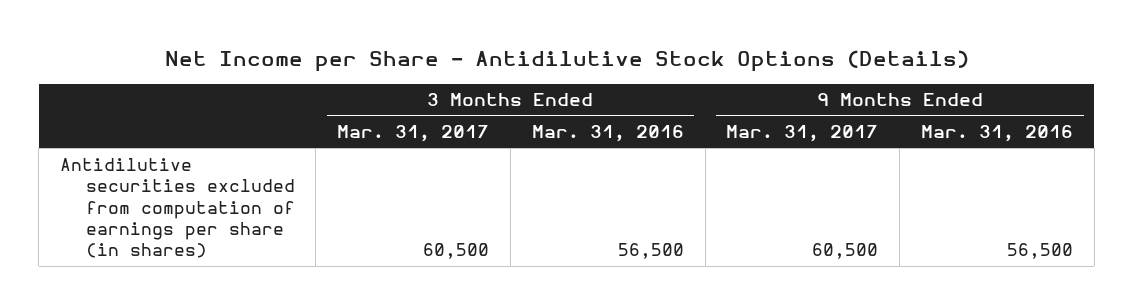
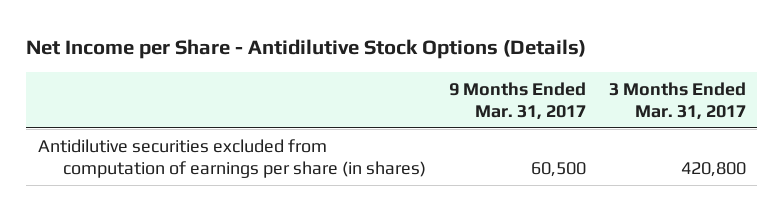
[531,125,684,143] Mar. 31, 2016 -> none
[921,125,1074,143] Mar. 31, 2016 -> none
[423,243,490,260] 60,500 -> [681,161,747,177] 420,800

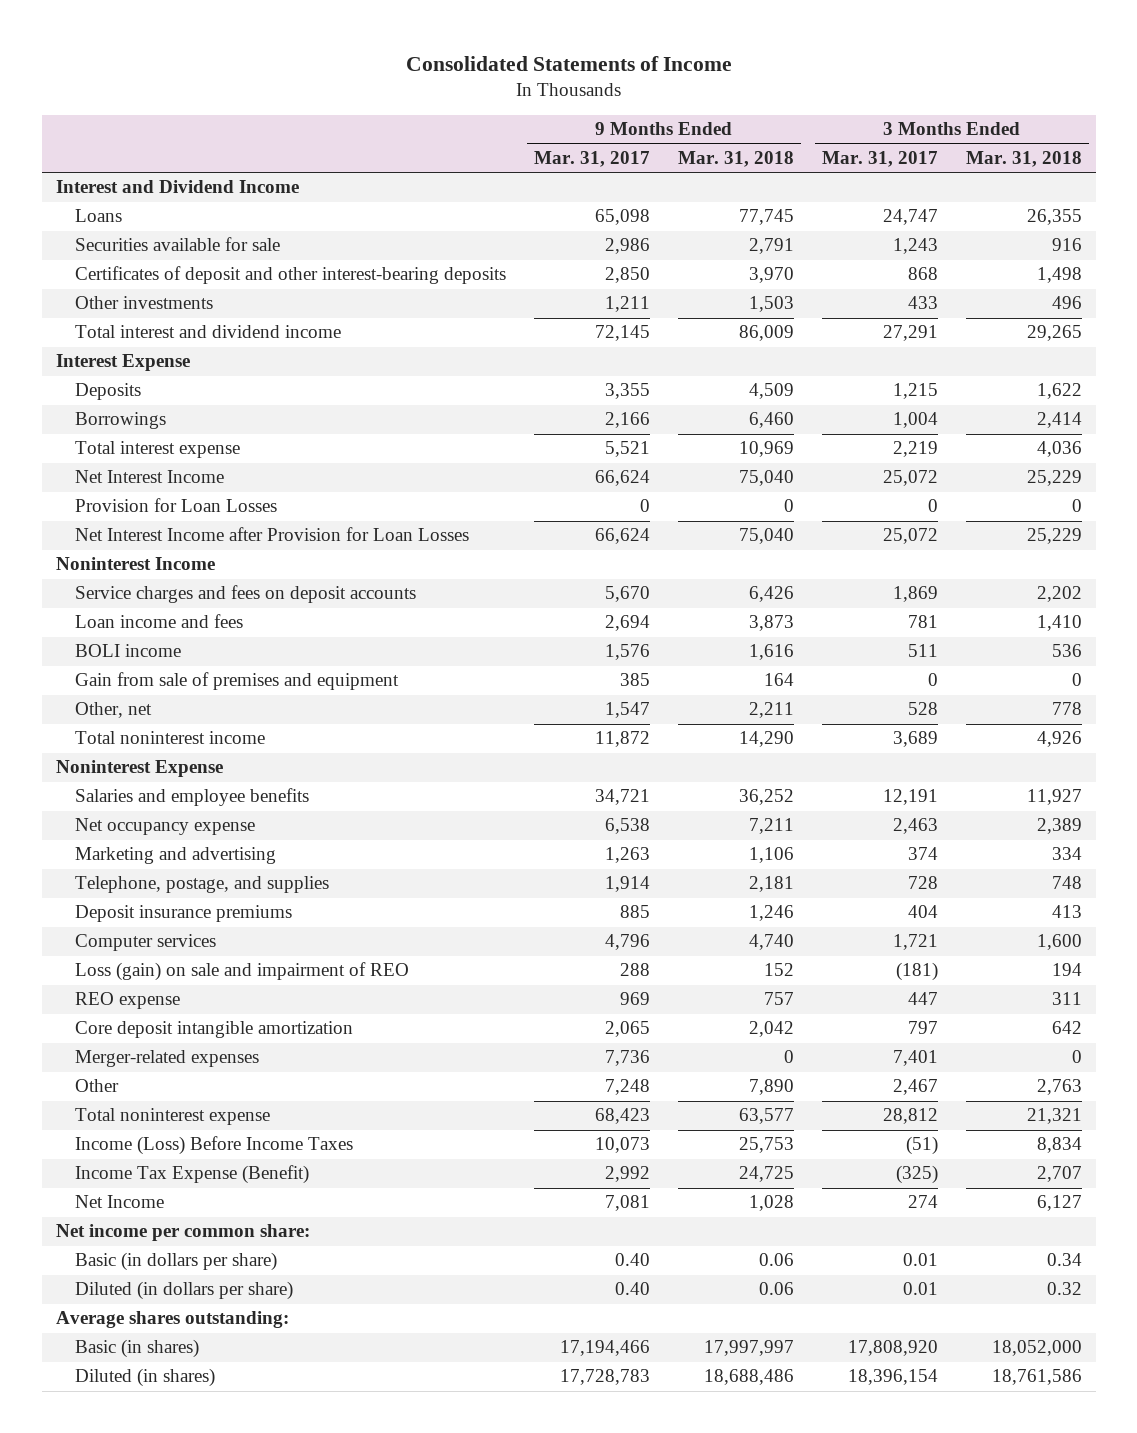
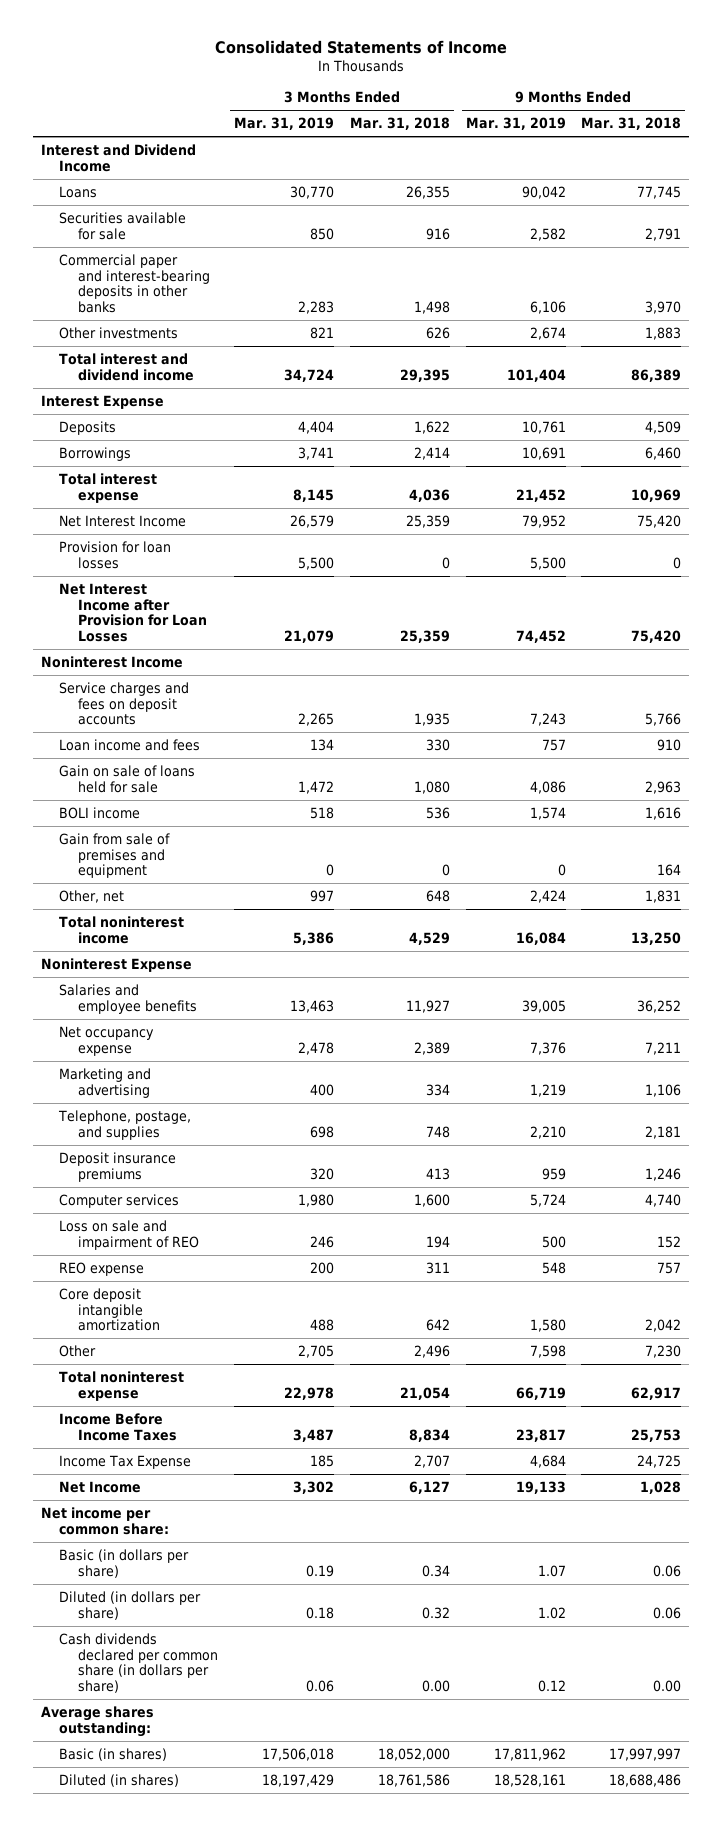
[533,151,650,168] Mar. 31, 2017 -> none
[821,151,938,168] Mar. 31, 2017 -> none
none -> [234,117,335,131] Mar. 31, 2019
none -> [465,117,566,131] Mar. 31, 2019
[74,266,506,285] Certificates of deposit and other interest-bearing deposits -> [59,253,211,314] Commercial paper and interest-bearing deposits in other banks
[748,296,794,313] 1,503 -> [645,326,682,340] 1,883
[1051,296,1082,310] 496 -> [425,326,450,339] 626
[738,325,794,342] 86,009 -> [631,368,682,382] 86,389
[1026,325,1082,342] 29,265 -> [399,368,450,382] 29,395
[738,470,794,487] 75,040 -> [637,514,682,528] 75,420
[1026,470,1082,487] 25,229 -> [405,514,450,528] 25,359
[74,498,277,513] Provision for Loan Losses -> [59,540,172,569] Provision for loan losses
[738,528,794,545] 75,040 -> [631,630,682,644] 75,420
[1026,528,1082,545] 25,229 -> [399,630,450,644] 25,359
[748,586,794,603] 6,426 -> [645,713,682,727] 5,766
[1036,586,1082,603] 2,202 -> [413,713,450,727] 1,935
[748,615,794,632] 3,873 -> [657,738,682,751] 910
[1036,615,1082,632] 1,410 -> [425,738,450,751] 330
none -> [59,764,196,793] Gain on sale of loans held for sale
[748,702,794,719] 2,211 -> [645,889,682,903] 1,831
[1051,702,1082,716] 778 -> [425,889,450,902] 648
[738,731,794,748] 14,290 -> [631,931,682,945] 13,250
[1036,731,1082,748] 4,926 -> [408,931,450,945] 4,529
[74,962,409,982] Loss (gain) on sale and impairment of REO -> [59,1219,200,1250] Loss on sale and impairment of REO
[74,1050,259,1068] Merger-related expenses -> none
[748,1079,794,1096] 7,890 -> [645,1344,682,1358] 7,230
[1036,1079,1082,1096] 2,763 -> [413,1344,450,1358] 2,496
[738,1108,794,1125] 63,577 -> [631,1386,682,1400] 62,917
[1026,1108,1082,1125] 21,321 -> [399,1386,450,1400] 21,054
[74,1136,353,1156] Income (Loss) Before Income Taxes -> [59,1412,178,1441] Income Before Income Taxes
[74,1165,309,1185] Income Tax Expense (Benefit) -> [59,1454,192,1469] Income Tax Expense
none -> [59,1632,219,1694] Cash dividends declared per common share (in dollars per share)

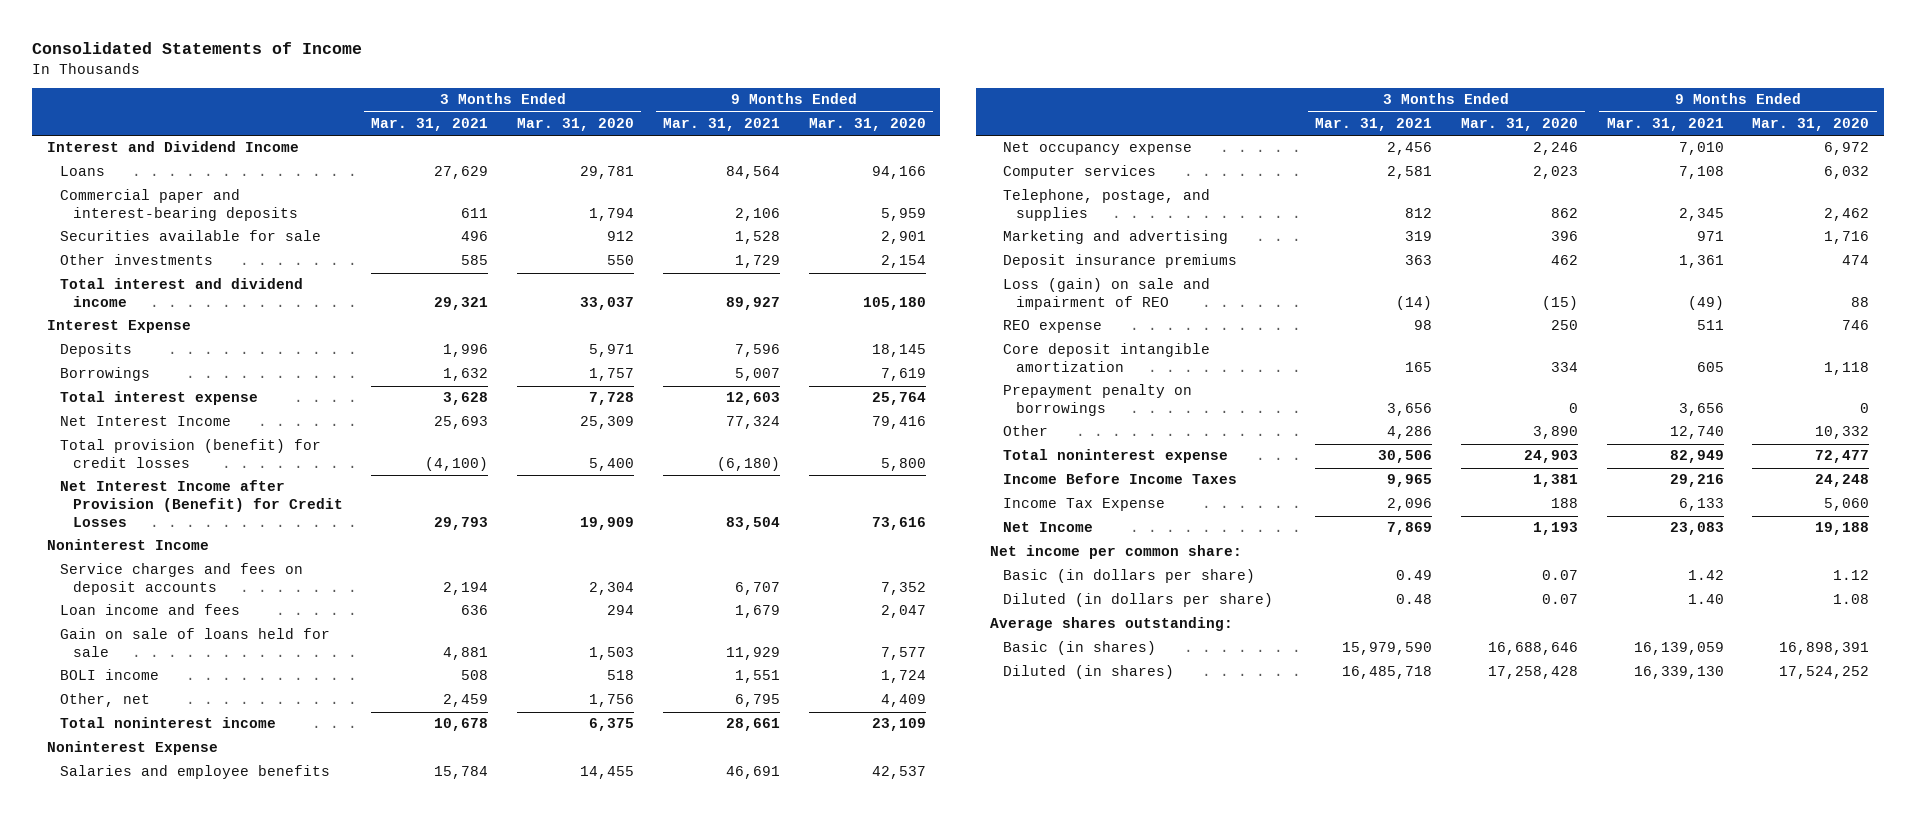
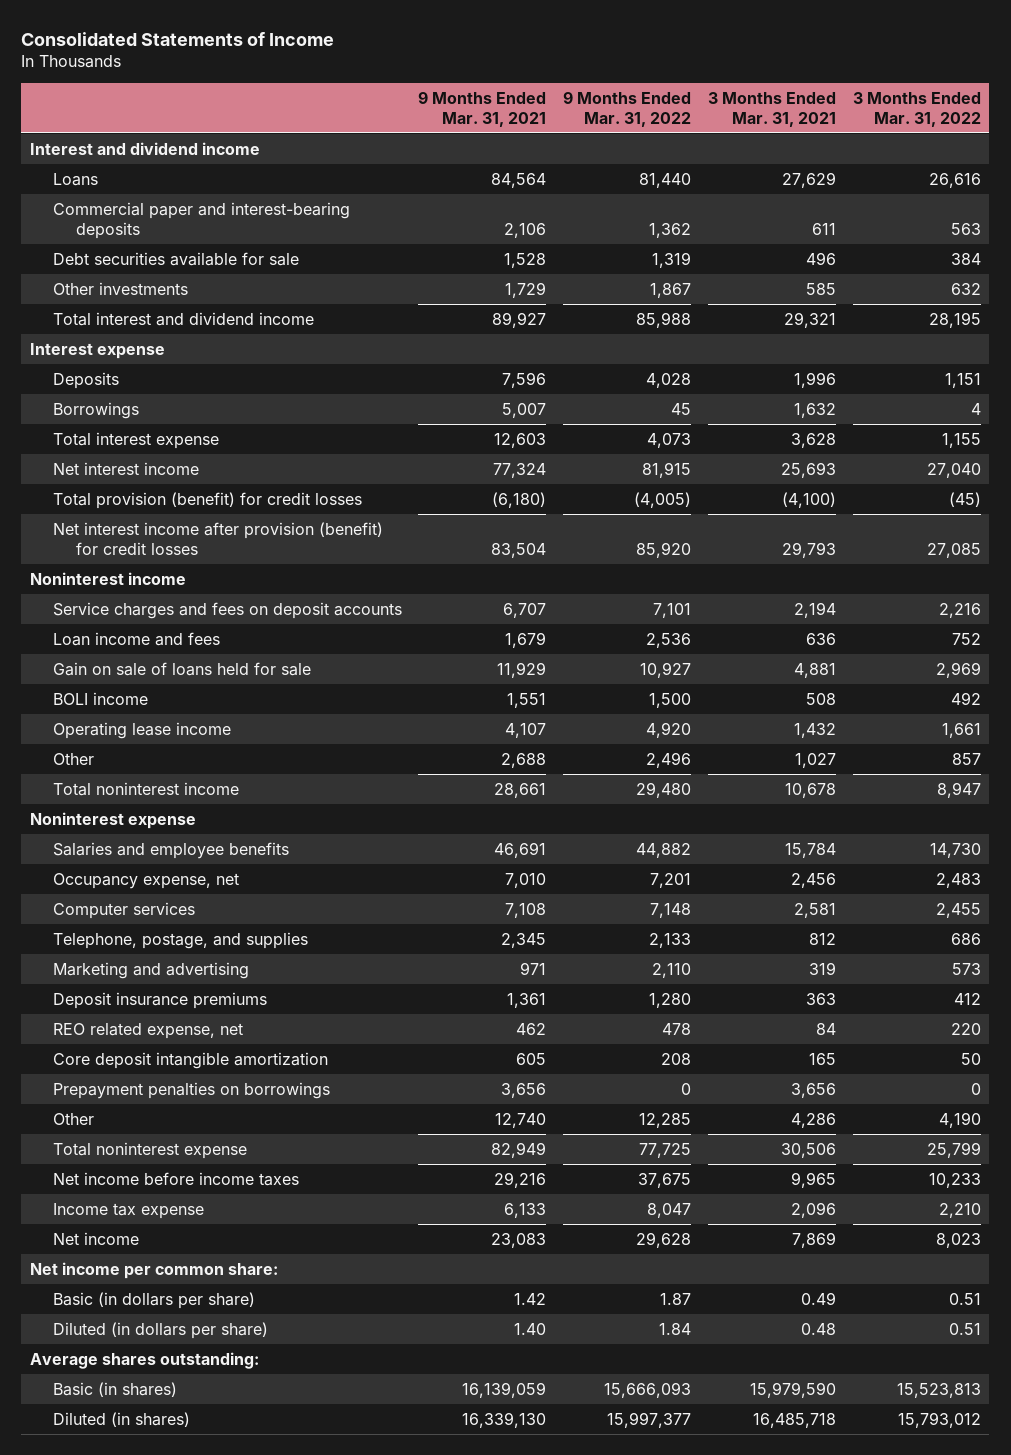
[517,117,635,131] Mar. 31, 2020 -> none
[808,117,926,131] Mar. 31, 2020 -> none
none -> [563,90,692,127] 9 Months Ended Mar. 31, 2022
none -> [852,91,981,127] 3 Months Ended Mar. 31, 2022
[46,141,299,153] Interest and Dividend Income -> [29,141,260,155] Interest and dividend income
[59,230,321,242] Securities available for sale -> [52,251,299,266] Debt securities available for sale
[46,320,191,334] Interest Expense -> [29,342,165,359] Interest expense
[59,416,231,427] Net Interest Income -> [52,461,199,475] Net interest income
[59,480,343,528] Net Interest Income after Provision (Benefit) for Credit Losses -> [52,521,383,555] Net interest income after provision (benefit) for credit losses
[46,539,209,551] Noninterest Income -> [29,571,186,585] Noninterest income
none -> [52,721,231,739] Operating lease income
[59,693,150,708] Other, net -> [52,752,94,765] Other
[443,694,489,708] 2,459 -> [795,752,837,768] 1,027
[735,694,781,708] 6,795 -> [501,752,547,768] 2,688
[46,741,218,756] Noninterest Expense -> [29,811,196,829] Noninterest expense
[1003,142,1193,156] Net occupancy expense -> [52,872,239,889] Occupancy expense, net
[1003,278,1211,311] Loss (gain) on sale and impairment of REO -> none
[1003,320,1103,334] REO expense -> [52,1022,243,1039] REO related expense, net
[1414,320,1433,331] 98 -> [816,1022,837,1035] 84
[1696,320,1724,331] 511 -> [516,1022,547,1035] 462
[1003,384,1193,417] Prepayment penalty on borrowings -> [52,1081,330,1099] Prepayment penalties on borrowings
[1003,473,1238,485] Income Before Income Taxes -> [52,1171,299,1186] Net income before income taxes
[1003,498,1166,512] Income Tax Expense -> [52,1202,204,1219] Income tax expense
[1003,522,1094,533] Net Income -> [52,1231,139,1245] Net income

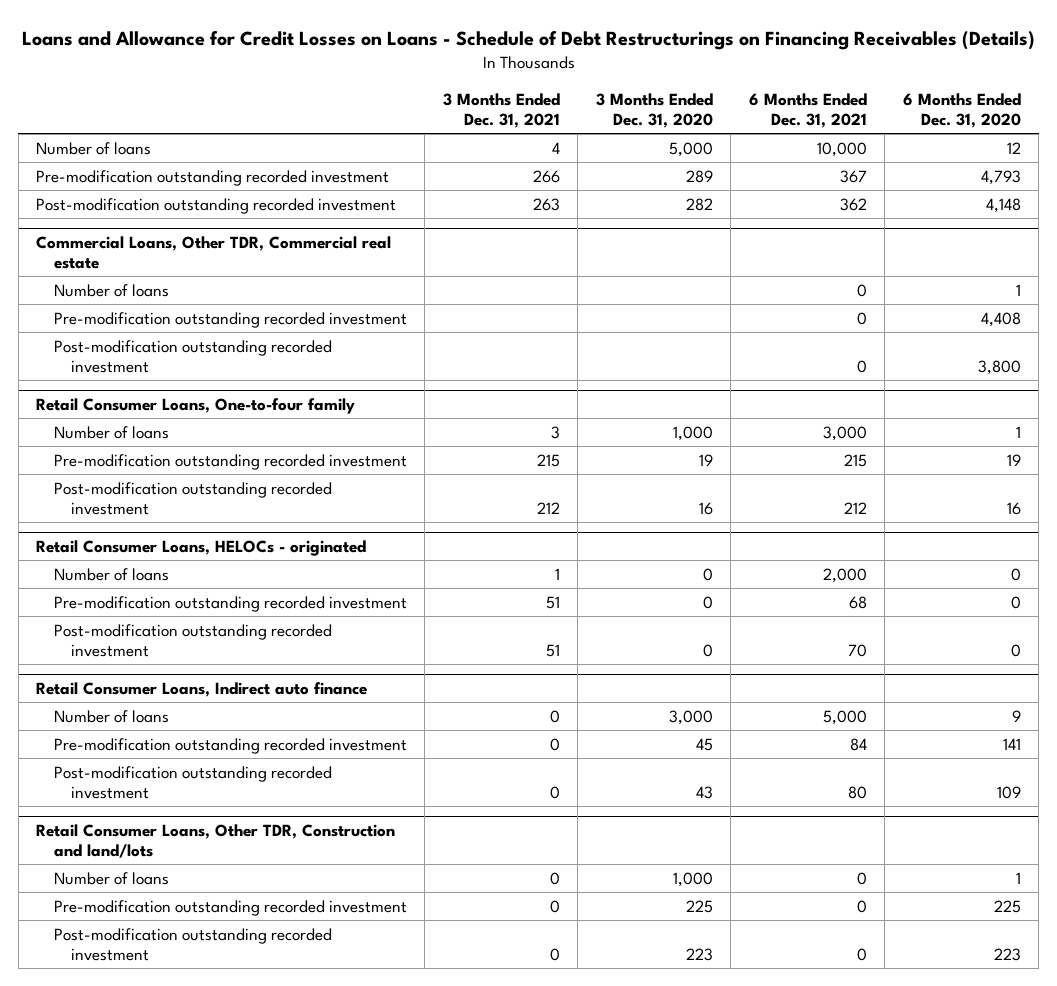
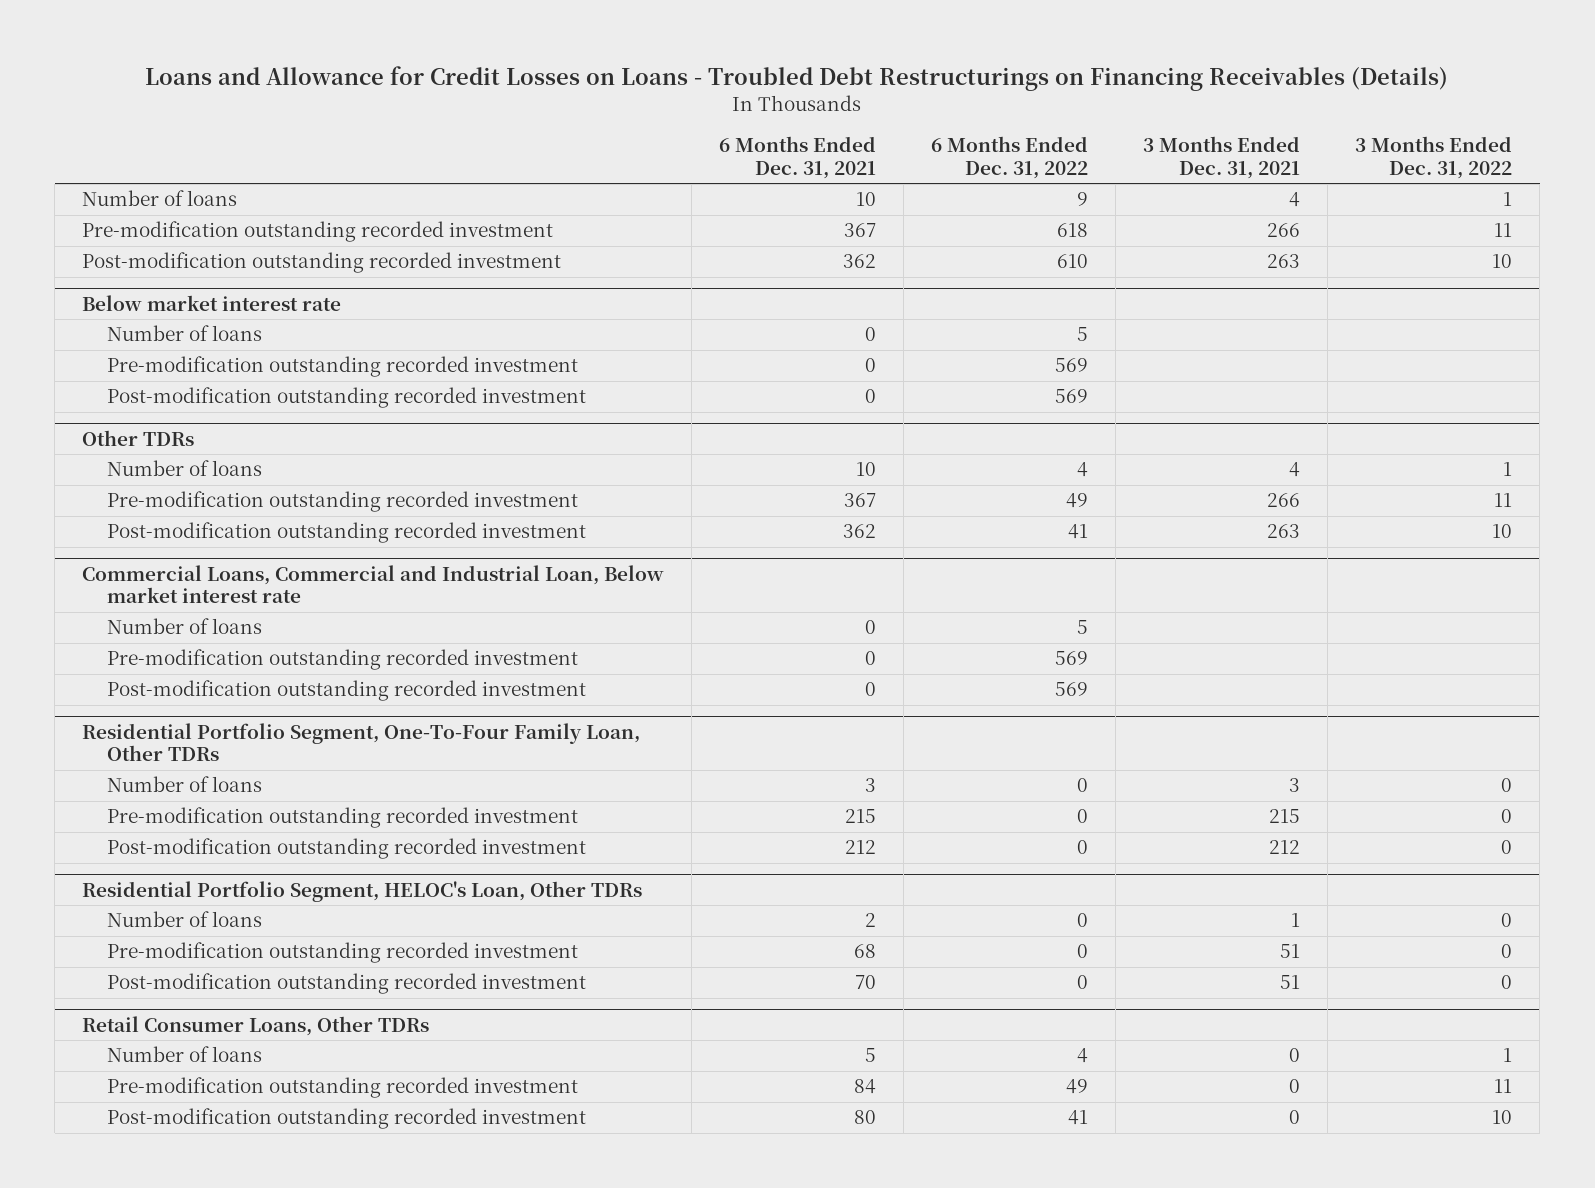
[21,31,1035,51] Loans and Allowance for Credit Losses on Loans - Schedule of Debt Restructurings on Financing Receivables (Details) -> [145,65,1449,91] Loans and Allowance for Credit Losses on Loans - Troubled Debt Restructurings on Financing Receivables (Details)
[595,93,713,129] 3 Months Ended Dec. 31, 2020 -> none
[902,93,1021,129] 6 Months Ended Dec. 31, 2020 -> none
none -> [931,136,1089,180] 6 Months Ended Dec. 31, 2022
none -> [1355,136,1513,180] 3 Months Ended Dec. 31, 2022
[816,141,867,157] 10,000 -> [856,192,877,207] 10
[36,235,392,269] Commercial Loans, Other TDR, Commercial real estate -> none
none -> [82,294,342,311] Below market interest rate
[36,397,356,414] Retail Consumer Loans, One-to-four family -> none
none -> [82,429,195,446] Other TDRs
[550,425,560,439] 3 -> [1289,462,1301,478] 4
[822,425,867,441] 3,000 -> [856,462,877,477] 10
none -> [106,491,578,513] Pre-modification outstanding recorded investment
none -> [106,522,586,544] Post-modification outstanding recorded investment
none -> [82,564,665,604] Commercial Loans, Commercial and Industrial Loan, Below market interest rate
none -> [106,618,262,635] Number of loans
none -> [106,649,578,671] Pre-modification outstanding recorded investment
none -> [106,680,586,702] Post-modification outstanding recorded investment
none -> [82,722,641,762] Residential Portfolio Segment, One-To-Four Family Loan, Other TDRs
none -> [106,776,262,793] Number of loans
[36,539,367,556] Retail Consumer Loans, HELOCs - originated -> none
none -> [82,880,643,902] Residential Portfolio Segment, HELOC's Loan, Other TDRs
[822,567,867,583] 2,000 -> [865,913,877,928] 2
[36,681,368,697] Retail Consumer Loans, Indirect auto finance -> none
none -> [82,1015,430,1036] Retail Consumer Loans, Other TDRs
[822,709,867,725] 5,000 -> [865,1048,877,1063] 5
[36,823,396,858] Retail Consumer Loans, Other TDR, Construction and land/lots -> none
[53,871,169,885] Number of loans -> none
[53,899,407,916] Pre-modification outstanding recorded investment -> none
[53,927,332,961] Post-modification outstanding recorded investment -> none

